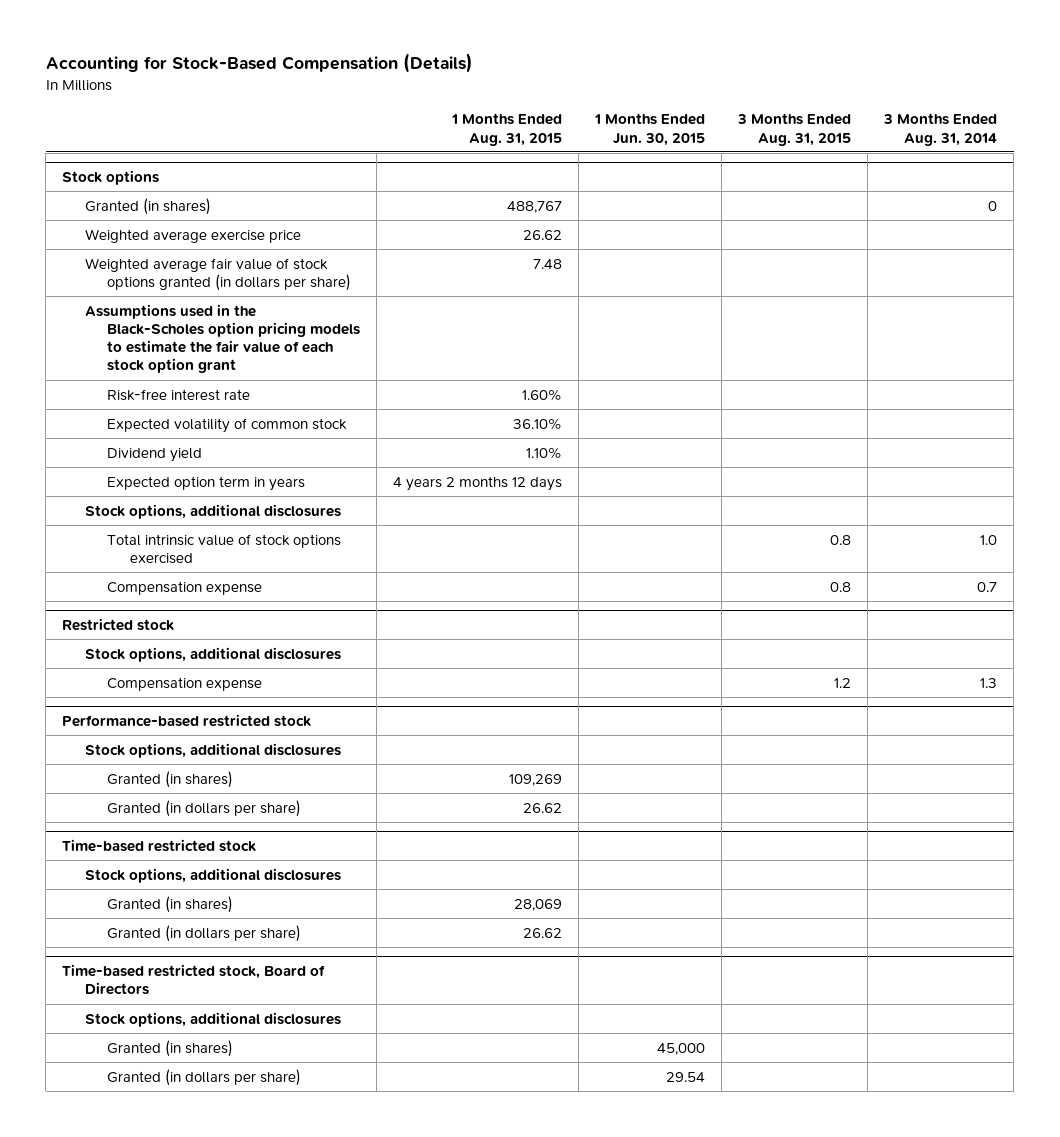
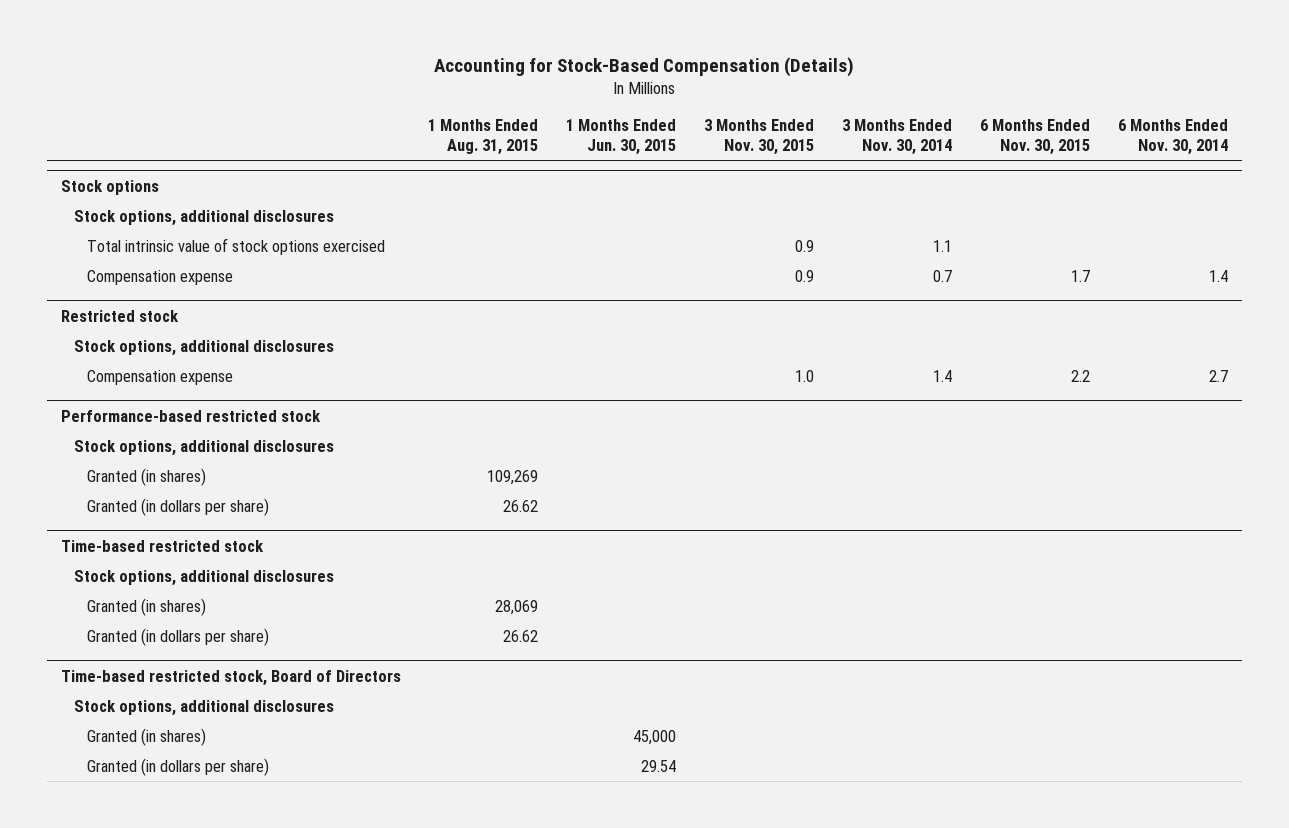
[737,113,852,146] 3 Months Ended Aug. 31, 2015 -> none
[883,113,998,146] 3 Months Ended Aug. 31, 2014 -> none
none -> [704,119,815,155] 3 Months Ended Nov. 30, 2015
none -> [842,119,953,155] 3 Months Ended Nov. 30, 2014
none -> [980,119,1091,155] 6 Months Ended Nov. 30, 2015
none -> [1117,119,1228,155] 6 Months Ended Nov. 30, 2014
[84,197,211,215] Granted (in shares) -> none
[84,228,301,243] Weighted average exercise price -> none
[84,257,352,291] Weighted average fair value of stock options granted (in dollars per share) -> none
[84,303,361,374] Assumptions used in the Black-Scholes option pricing models to estimate the fair value of each stock option grant -> none
[107,388,251,401] Risk-free interest rate -> none
[107,417,348,433] Expected volatility of common stock -> none
[107,447,203,462] Dividend yield -> none
[107,475,306,491] Expected option term in years -> none

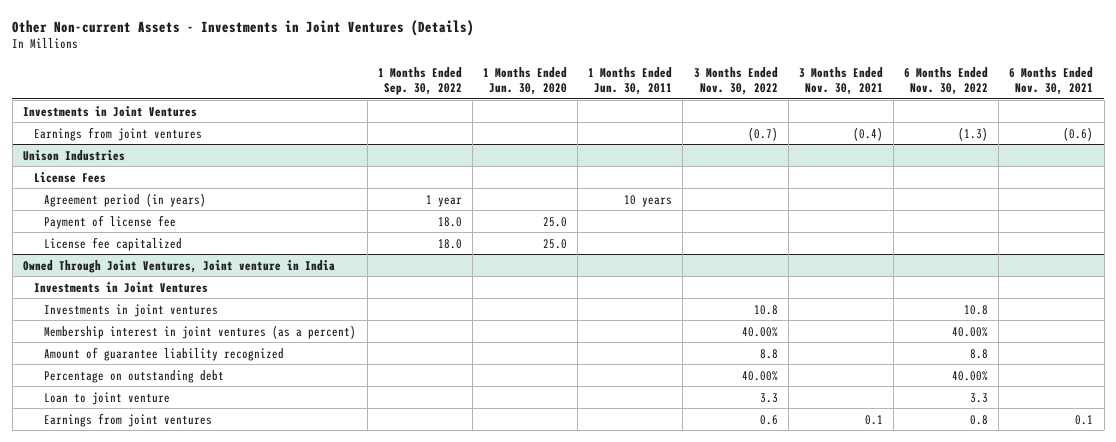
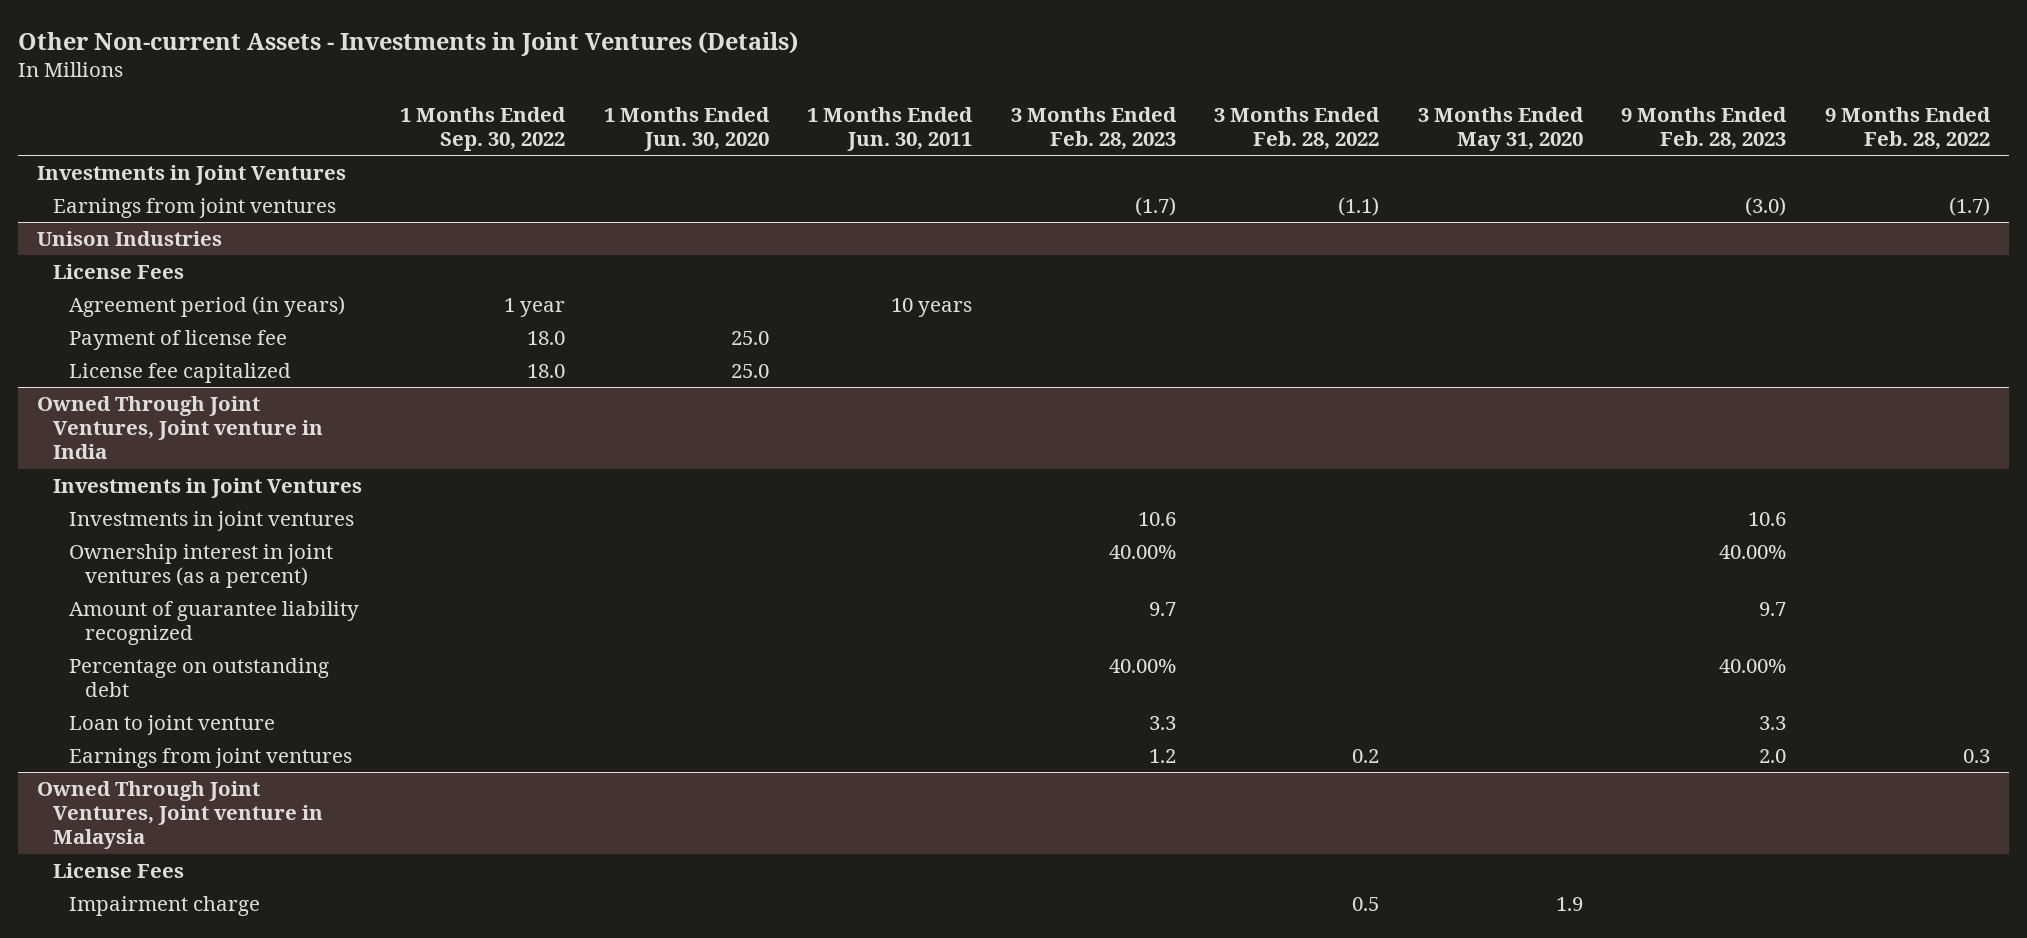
[693,66,778,95] 3 Months Ended Nov. 30, 2022 -> none
[798,66,883,95] 3 Months Ended Nov. 30, 2021 -> none
[904,66,989,95] 6 Months Ended Nov. 30, 2022 -> none
[1009,66,1094,95] 6 Months Ended Nov. 30, 2021 -> none
none -> [1010,106,1177,151] 3 Months Ended Feb. 28, 2023
none -> [1214,106,1381,151] 3 Months Ended Feb. 28, 2022
none -> [1417,106,1584,152] 3 Months Ended May 31, 2020
none -> [1621,106,1788,151] 9 Months Ended Feb. 28, 2023
none -> [1824,106,1991,151] 9 Months Ended Feb. 28, 2022
[44,324,357,339] Membership interest in joint ventures (as a percent) -> [69,543,334,589] Ownership interest in joint ventures (as a percent)
none -> [36,780,324,850] Owned Through Joint Ventures, Joint venture in Malaysia
none -> [53,862,185,878] License Fees
none -> [69,895,261,916] Impairment charge

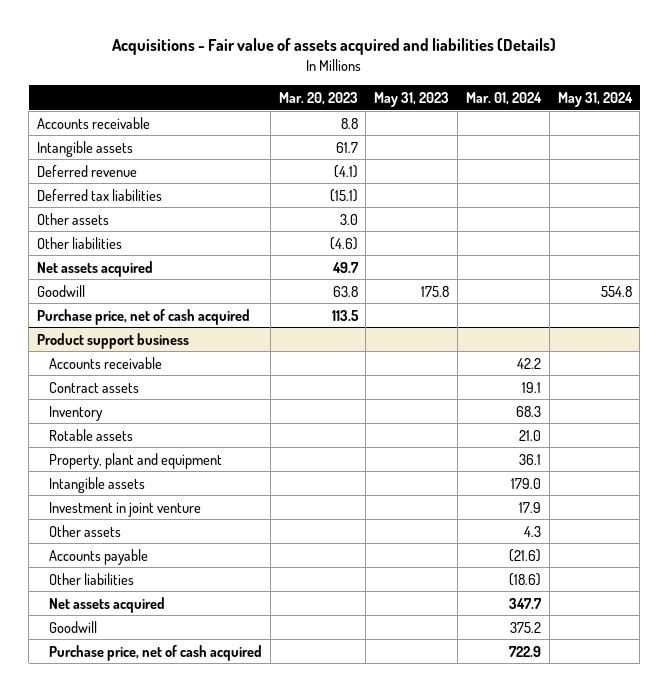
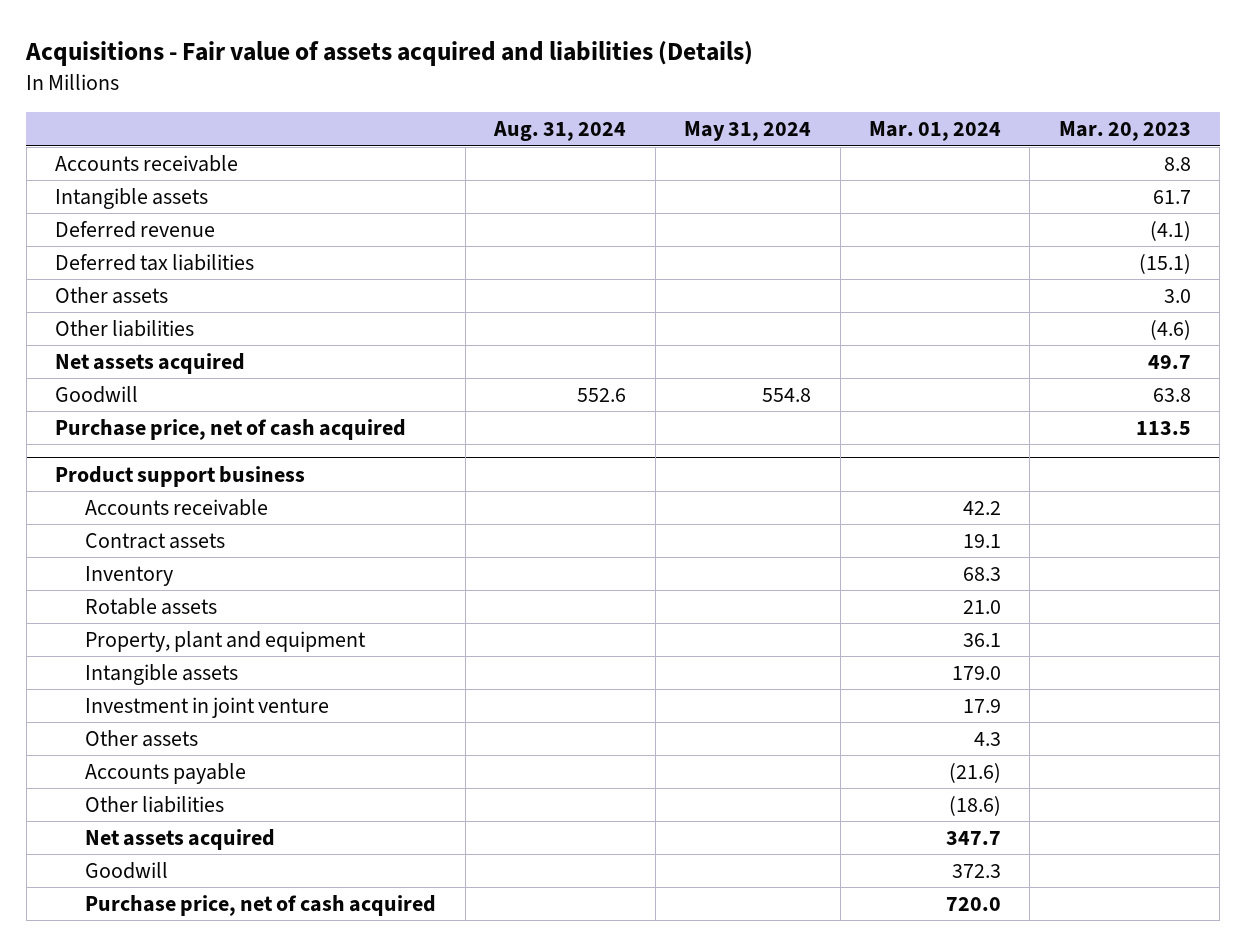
[374,91,450,107] May 31, 2023 -> none
none -> [493,121,627,142] Aug. 31, 2024
[509,621,541,633] 375.2 -> [951,863,1001,878] 372.3
[508,645,541,657] 722.9 -> [945,896,1001,911] 720.0

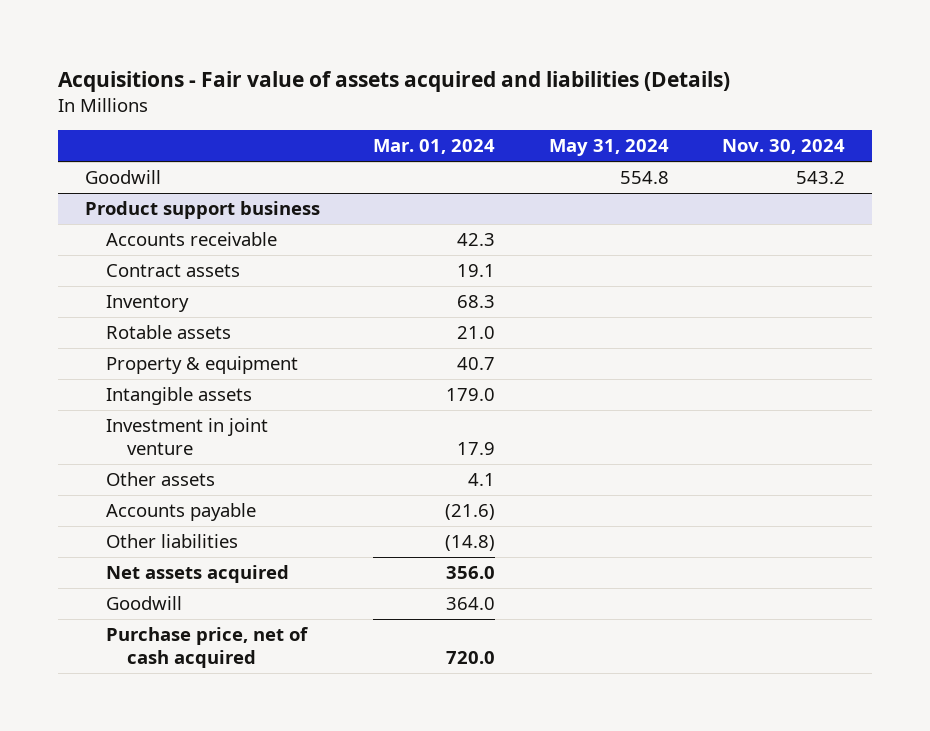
[493,121,627,142] Aug. 31, 2024 -> none
[1058,121,1191,142] Mar. 20, 2023 -> none
none -> [722,139,846,155] Nov. 30, 2024
[55,154,239,172] Accounts receivable -> none
[55,187,209,209] Intangible assets -> none
[55,220,216,238] Deferred revenue -> none
[55,253,255,271] Deferred tax liabilities -> none
[55,286,169,304] Other assets -> none
[55,319,195,337] Other liabilities -> none
[55,352,246,374] Net assets acquired -> none
[55,418,407,440] Purchase price, net of cash acquired -> none
[962,500,1001,515] 42.2 -> [457,233,496,247] 42.3
[85,630,367,652] Property, plant and equipment -> [106,356,299,375] Property & equipment
[962,632,1001,647] 36.1 -> [457,357,496,371] 40.7
[973,731,1001,746] 4.3 -> [468,473,496,487] 4.1
[948,795,1001,816] (18.6) -> [445,535,496,552] (14.8)
[945,830,1001,845] 347.7 -> [446,566,496,580] 356.0
[951,863,1001,878] 372.3 -> [446,597,496,611] 364.0

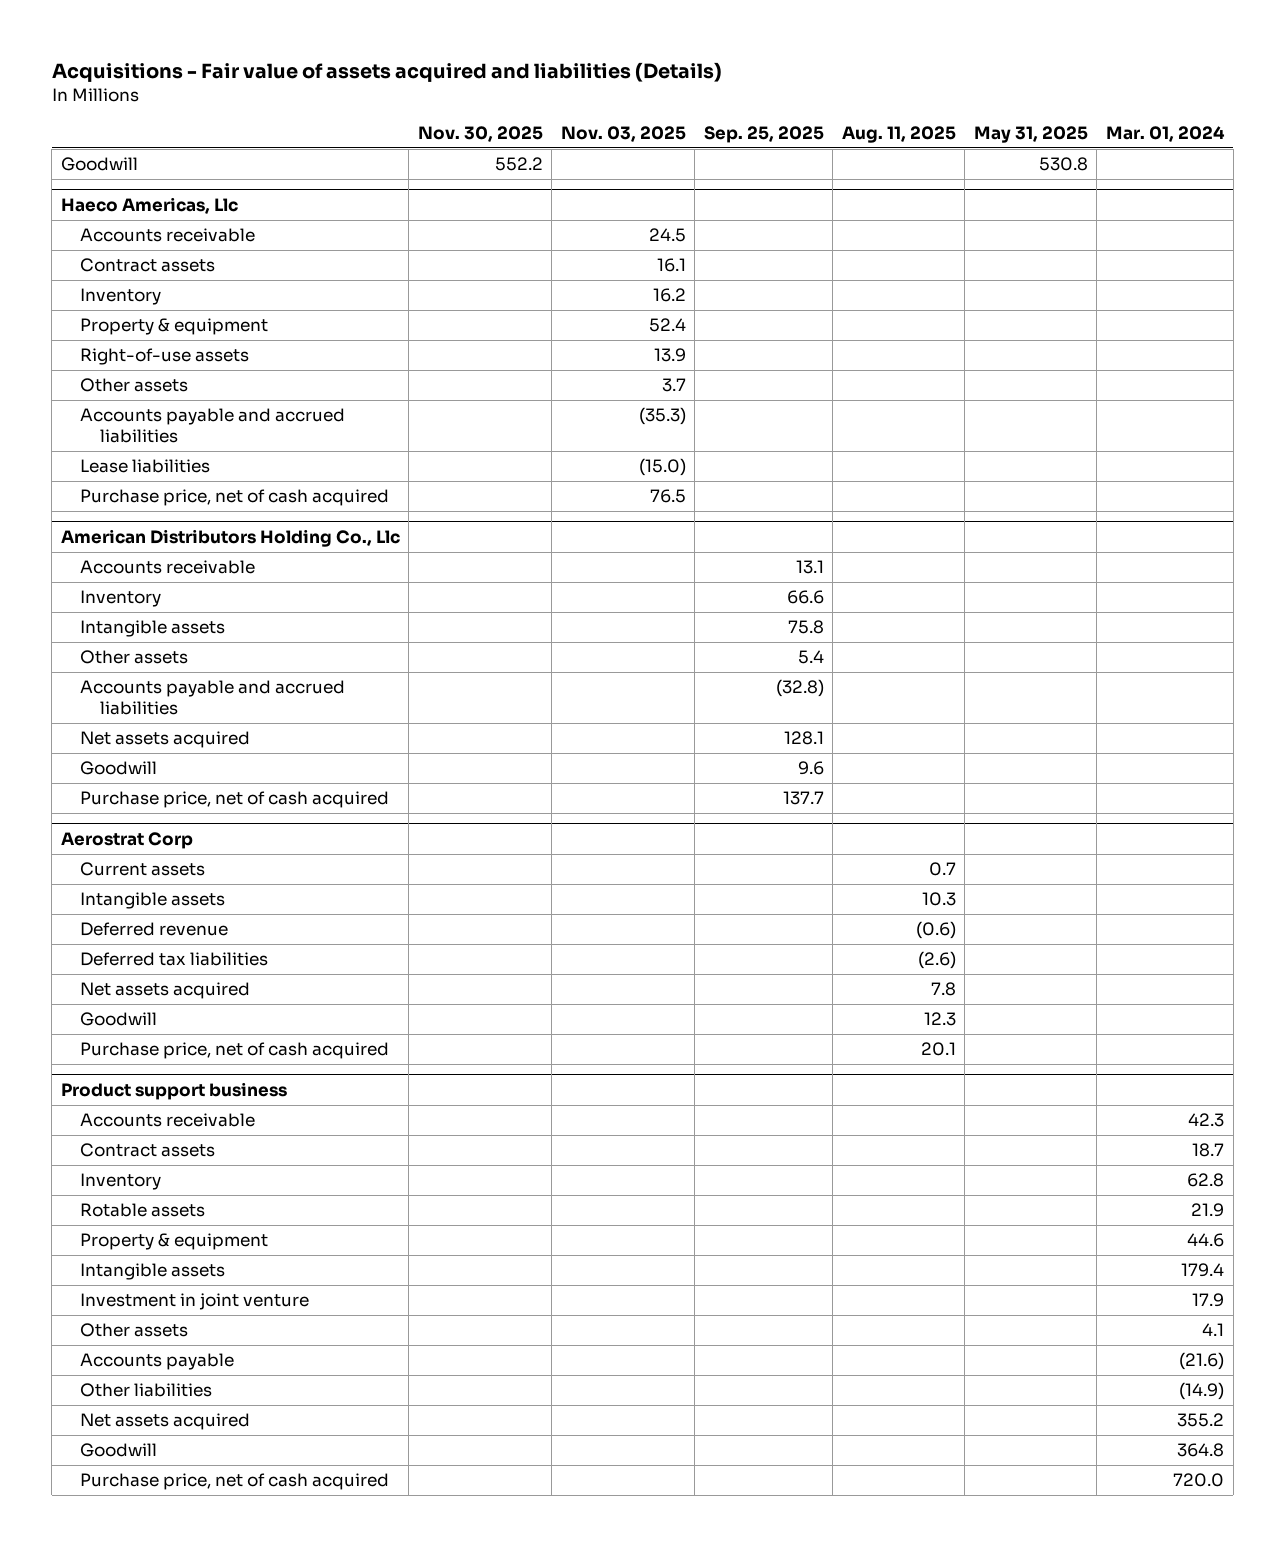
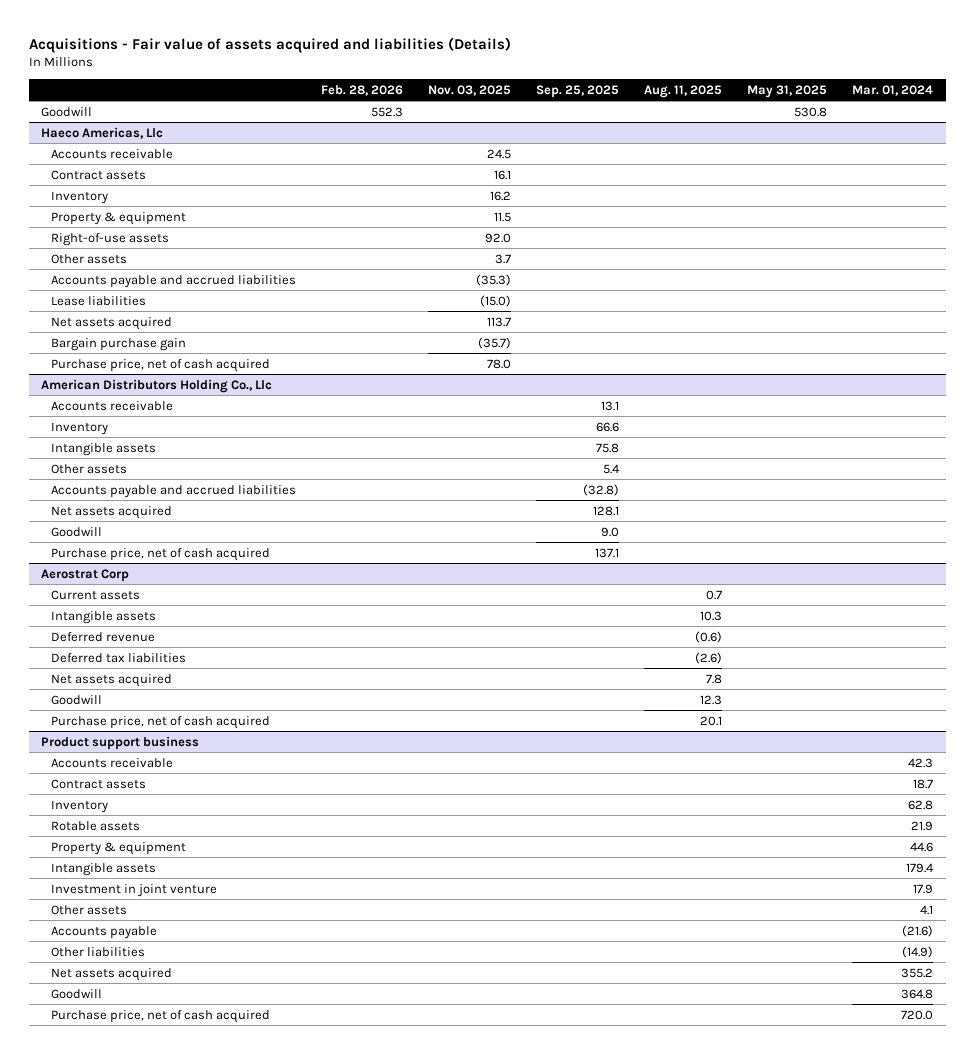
[417,125,543,142] Nov. 30, 2025 -> none
none -> [320,84,403,96] Feb. 28, 2026
[648,318,686,333] 52.4 -> [493,211,511,222] 11.5
[653,348,686,363] 13.9 -> [484,232,511,243] 92.0
none -> [50,316,172,330] Net assets acquired
none -> [50,337,186,351] Bargain purchase gain
[649,489,686,504] 76.5 -> [486,358,511,369] 78.0
[797,761,824,776] 9.6 -> [601,526,620,537] 9.0
[782,791,824,806] 137.7 -> [595,547,620,558] 137.1

